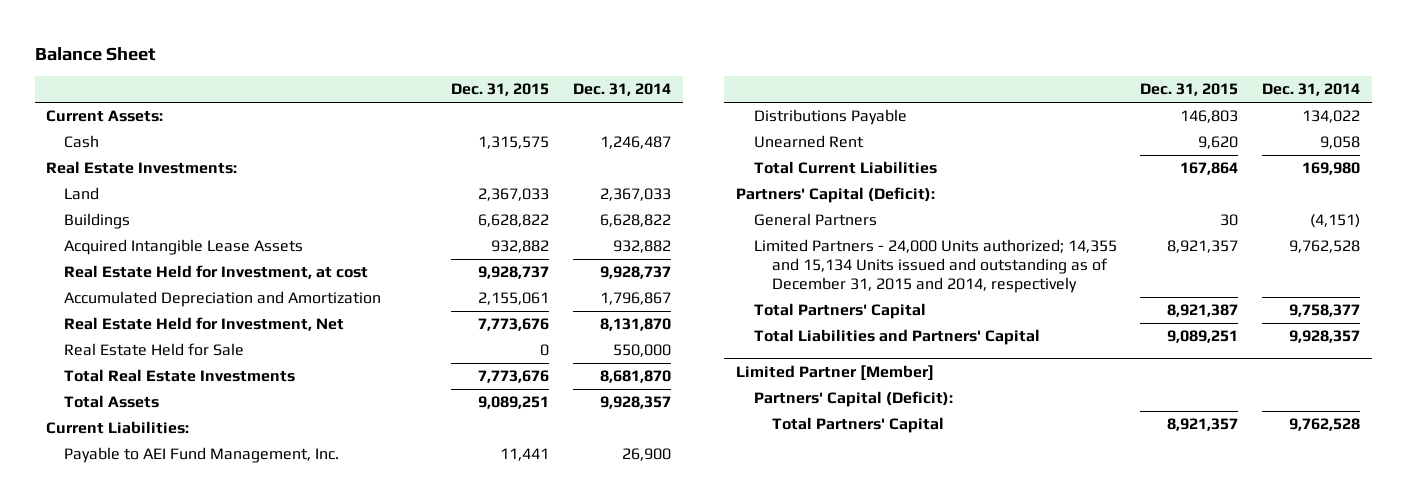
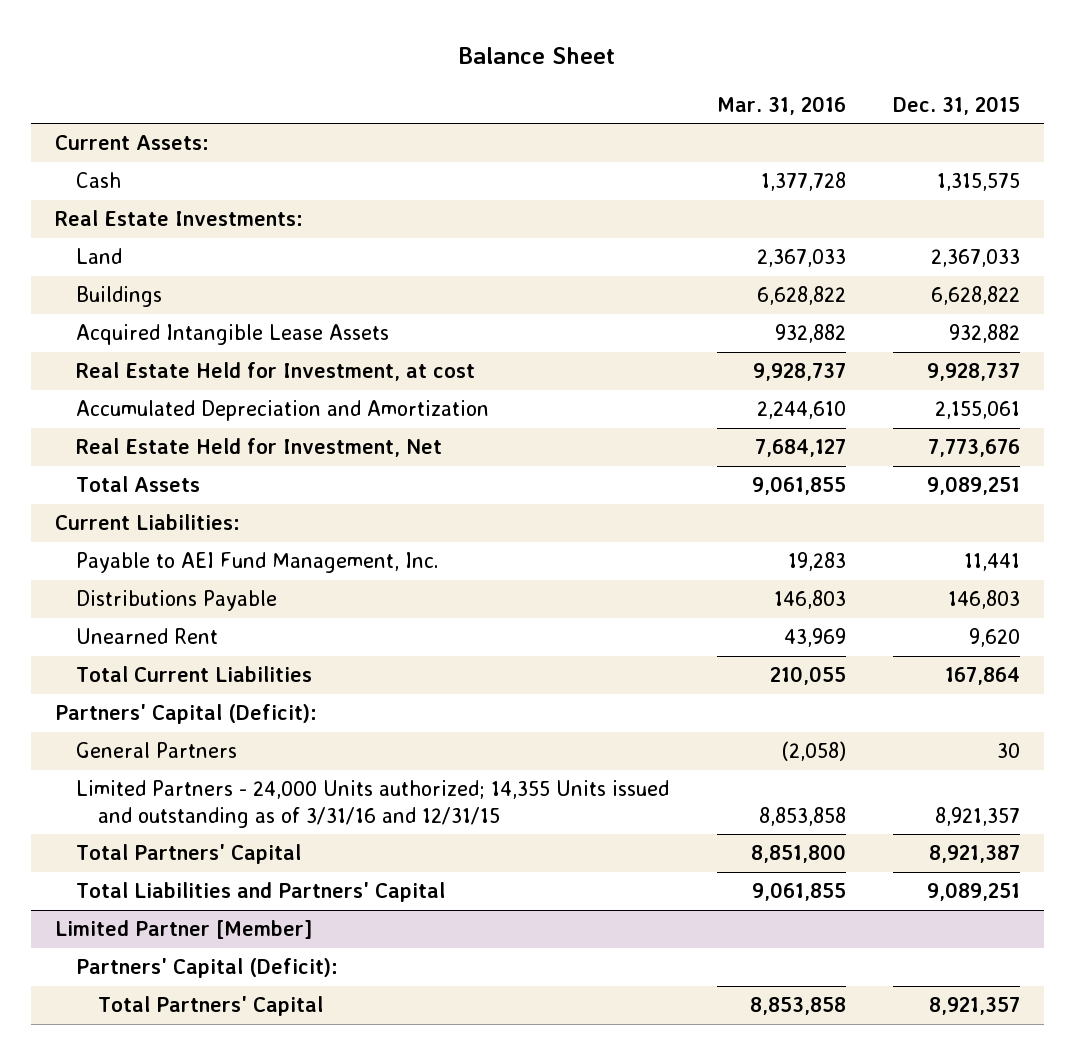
[573,83,672,97] Dec. 31, 2014 -> none
none -> [716,95,846,115] Mar. 31, 2016
[64,343,245,357] Real Estate Held for Sale -> none
[64,369,296,383] Total Real Estate Investments -> none
[753,239,1117,293] Limited Partners - 24,000 Units authorized; 14,355 and 15,134 Units issued and outstanding as of December 31, 2015 and 2014, respectively -> [76,780,670,828] Limited Partners - 24,000 Units authorized; 14,355 Units issued and outstanding as of 3/31/16 and 12/31/15

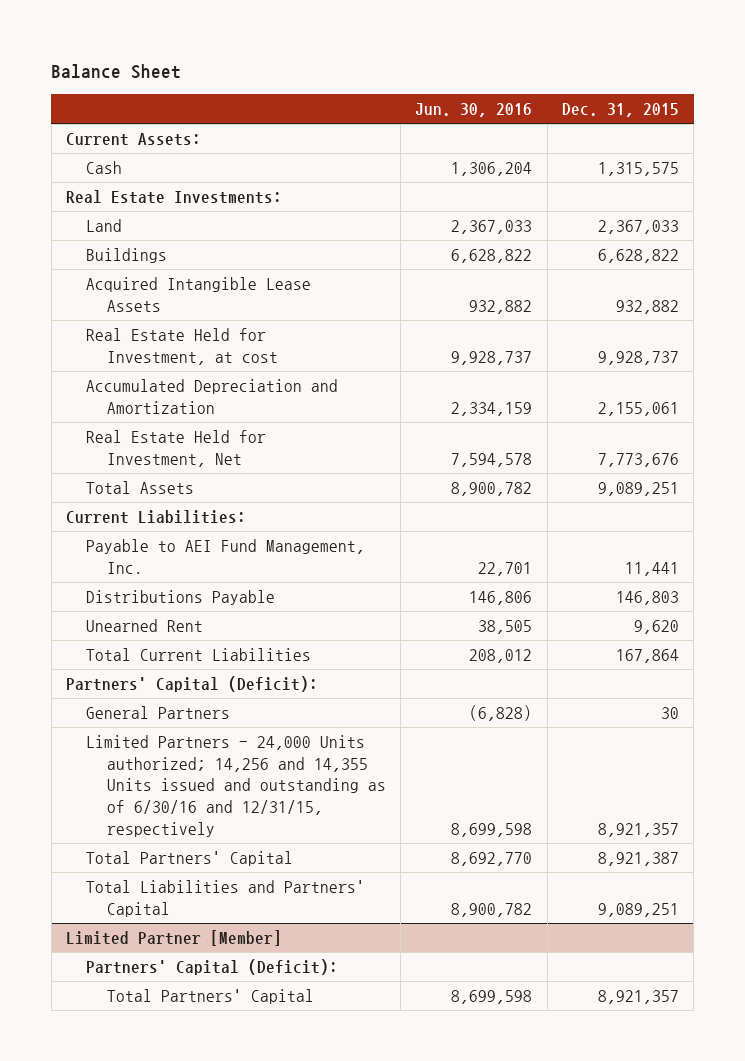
[716,95,846,115] Mar. 31, 2016 -> none
none -> [415,102,533,117] Jun. 30, 2016
[76,780,670,828] Limited Partners - 24,000 Units authorized; 14,355 Units issued and outstanding as of 3/31/16 and 12/31/15 -> [86,735,386,837] Limited Partners - 24,000 Units authorized; 14,256 and 14,355 Units issued and outstanding as of 6/30/16 and 12/31/15, respectively

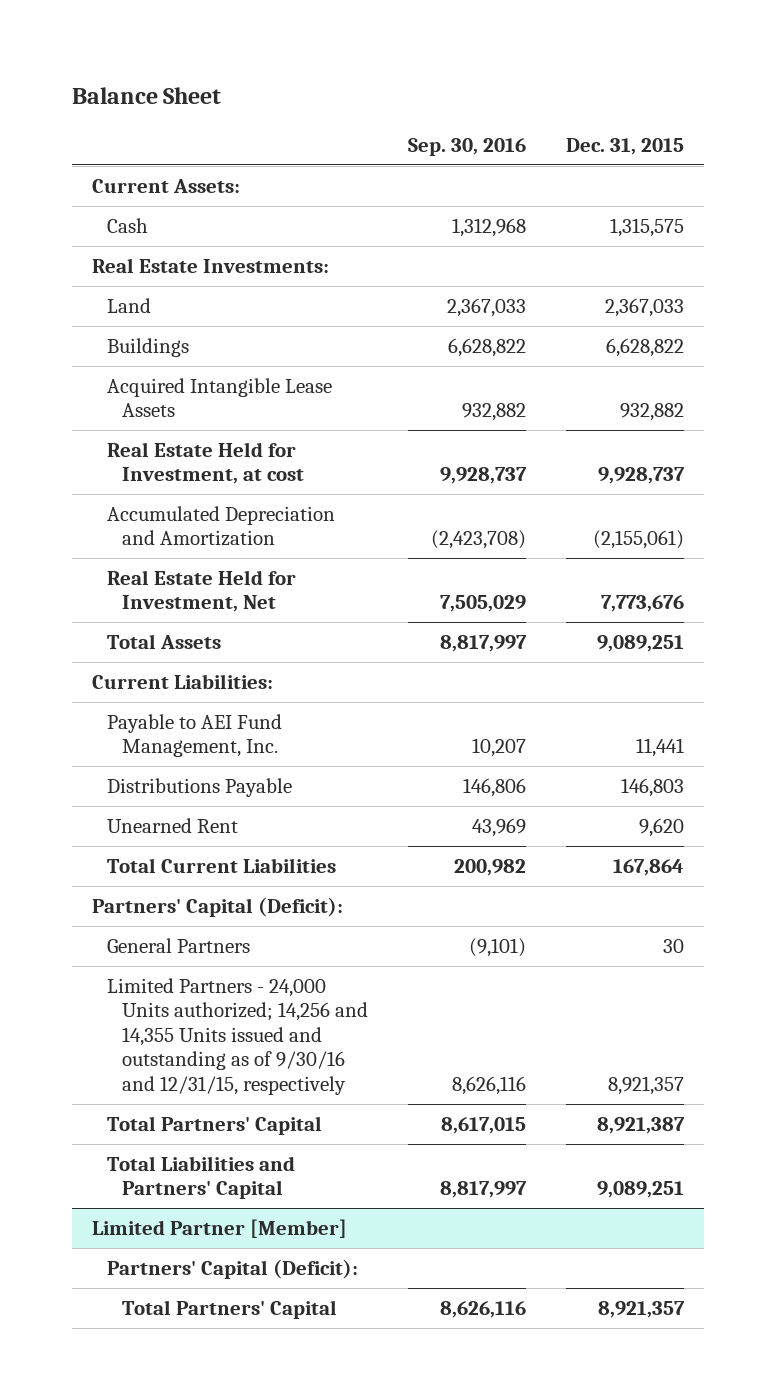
[415,102,533,117] Jun. 30, 2016 -> none
none -> [408,138,527,157] Sep. 30, 2016
[597,401,679,416] 2,155,061 -> [593,530,685,550] (2,155,061)
[86,735,386,837] Limited Partners - 24,000 Units authorized; 14,256 and 14,355 Units issued and outstanding as of 6/30/16 and 12/31/15, respectively -> [107,978,369,1095] Limited Partners - 24,000 Units authorized; 14,256 and 14,355 Units issued and outstanding as of 9/30/16 and 12/31/15, respectively

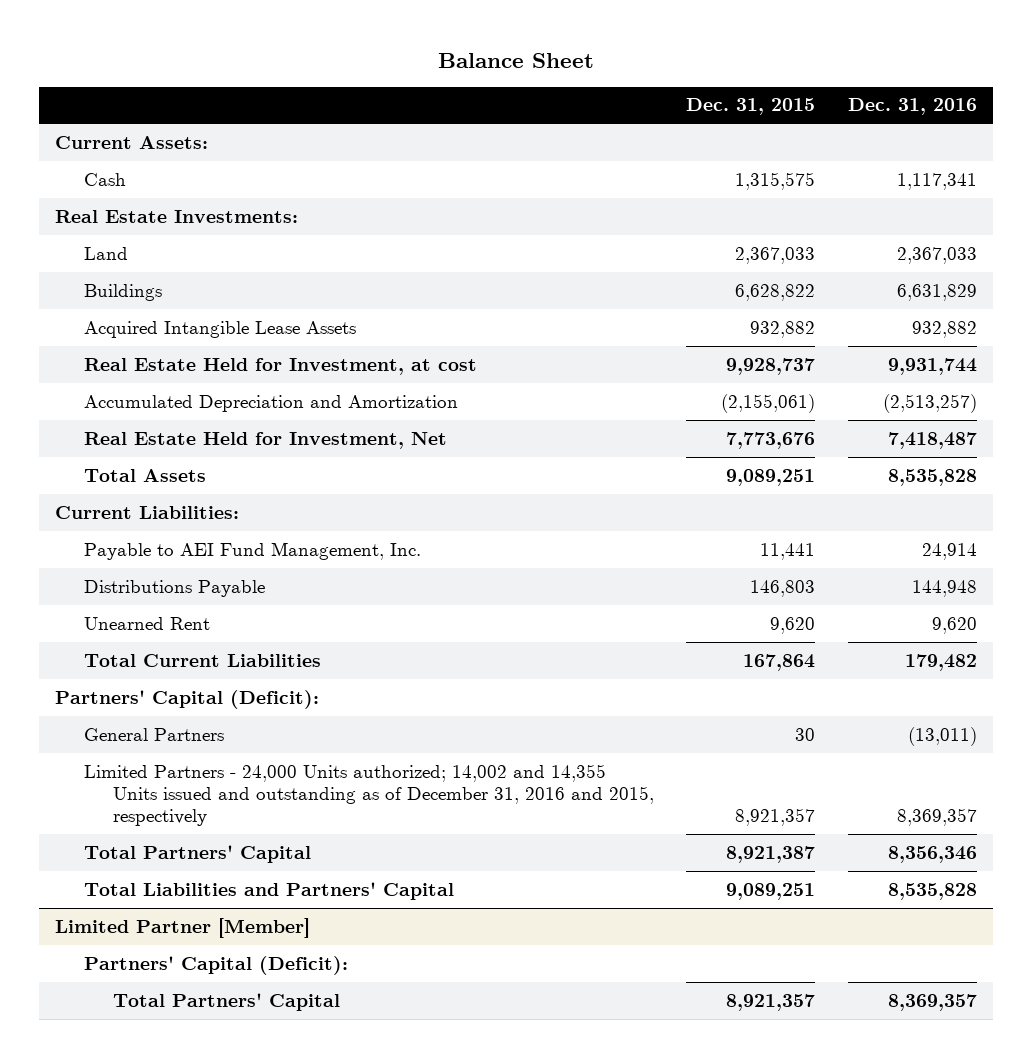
[408,138,527,157] Sep. 30, 2016 -> none
none -> [847,98,977,116] Dec. 31, 2016
[107,978,369,1095] Limited Partners - 24,000 Units authorized; 14,256 and 14,355 Units issued and outstanding as of 9/30/16 and 12/31/15, respectively -> [84,763,655,826] Limited Partners - 24,000 Units authorized; 14,002 and 14,355 Units issued and outstanding as of December 31, 2016 and 2015, respectively

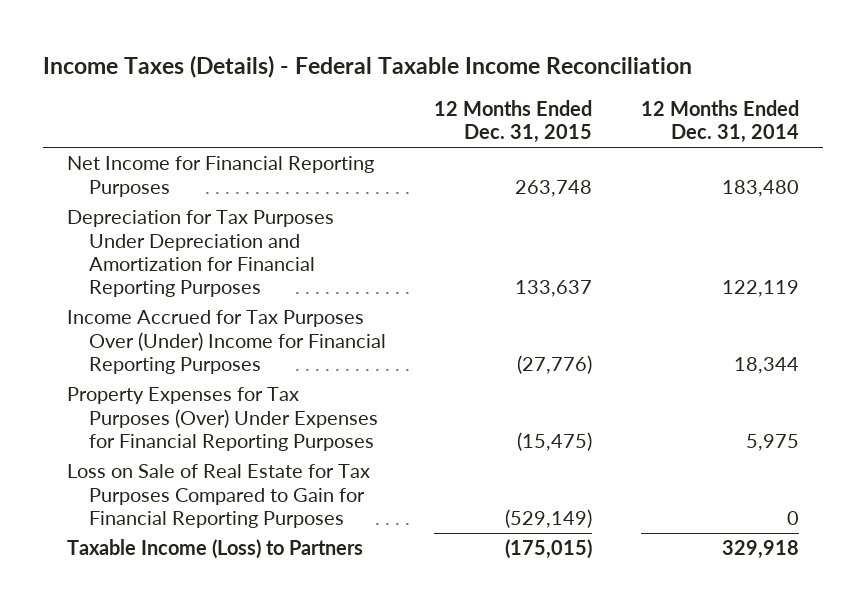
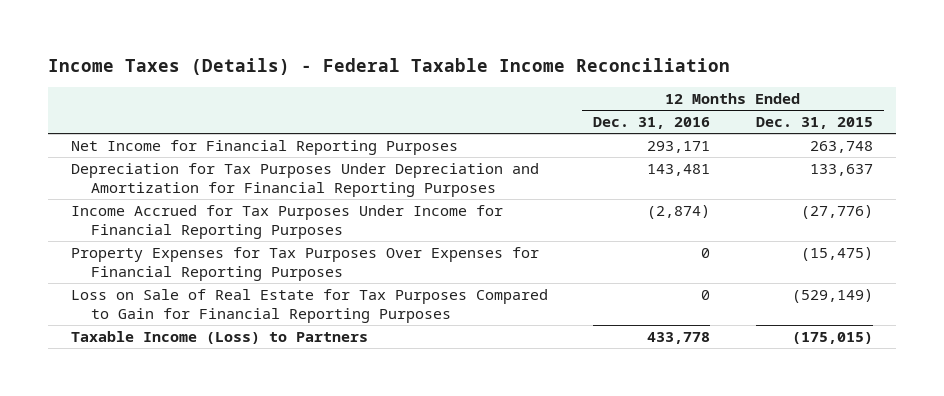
[640,100,799,144] 12 Months Ended Dec. 31, 2014 -> none
none -> [593,117,711,130] Dec. 31, 2016
[67,310,387,374] Income Accrued for Tax Purposes Over (Under) Income for Financial Reporting Purposes -> [71,205,504,239] Income Accrued for Tax Purposes Under Income for Financial Reporting Purposes
[67,387,379,451] Property Expenses for Tax Purposes (Over) Under Expenses for Financial Reporting Purposes -> [71,247,540,281] Property Expenses for Tax Purposes Over Expenses for Financial Reporting Purposes

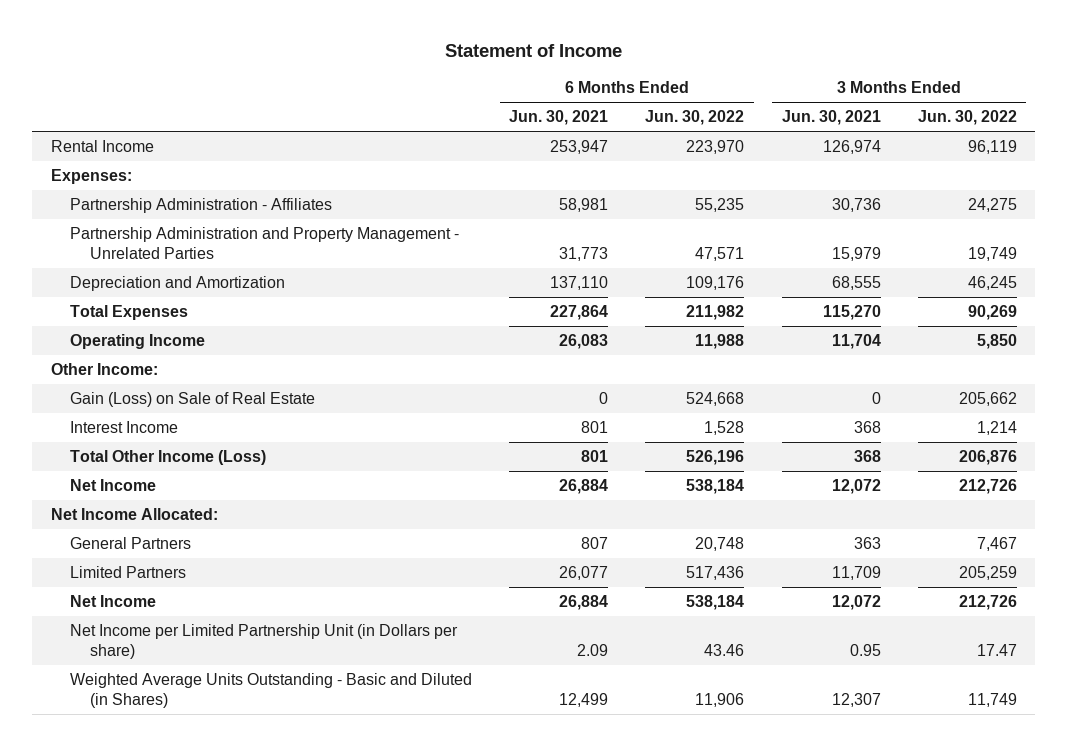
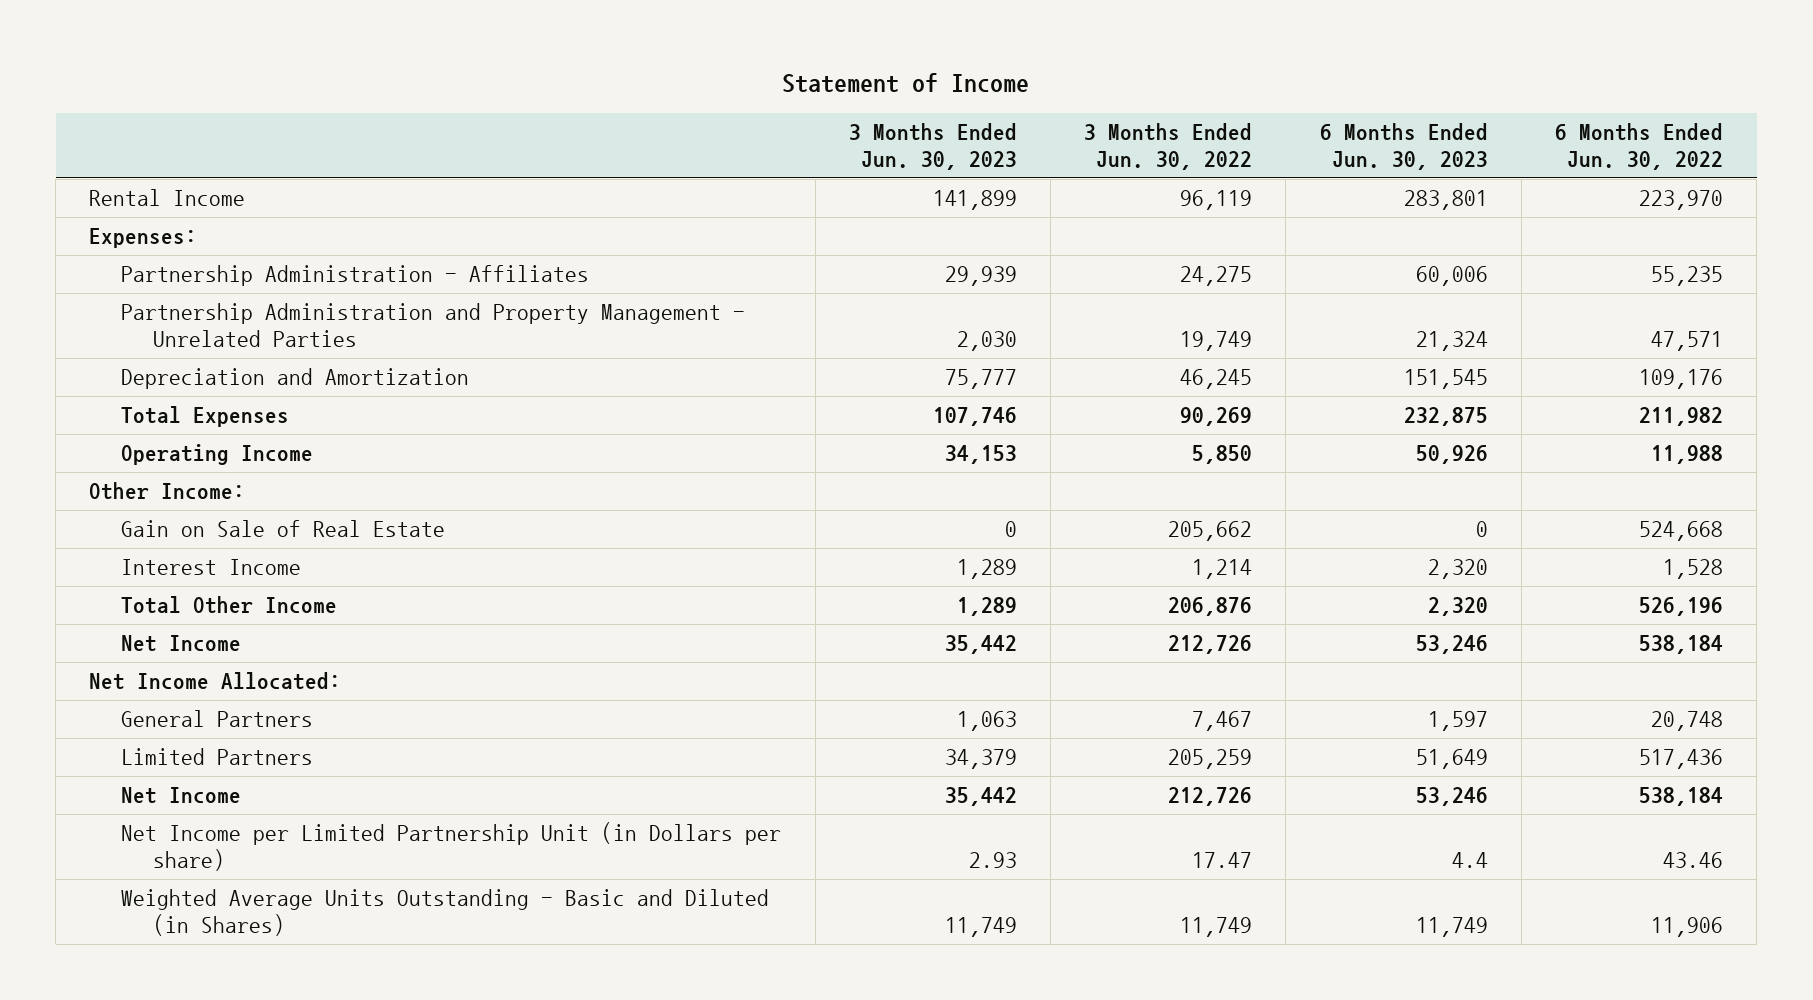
[509,110,609,126] Jun. 30, 2021 -> none
[781,110,881,126] Jun. 30, 2021 -> none
none -> [848,123,1017,170] 3 Months Ended Jun. 30, 2023
none -> [1319,123,1488,170] 6 Months Ended Jun. 30, 2023
[70,392,316,408] Gain (Loss) on Sale of Real Estate -> [121,520,446,538] Gain on Sale of Real Estate
[70,450,267,466] Total Other Income (Loss) -> [121,596,338,615] Total Other Income

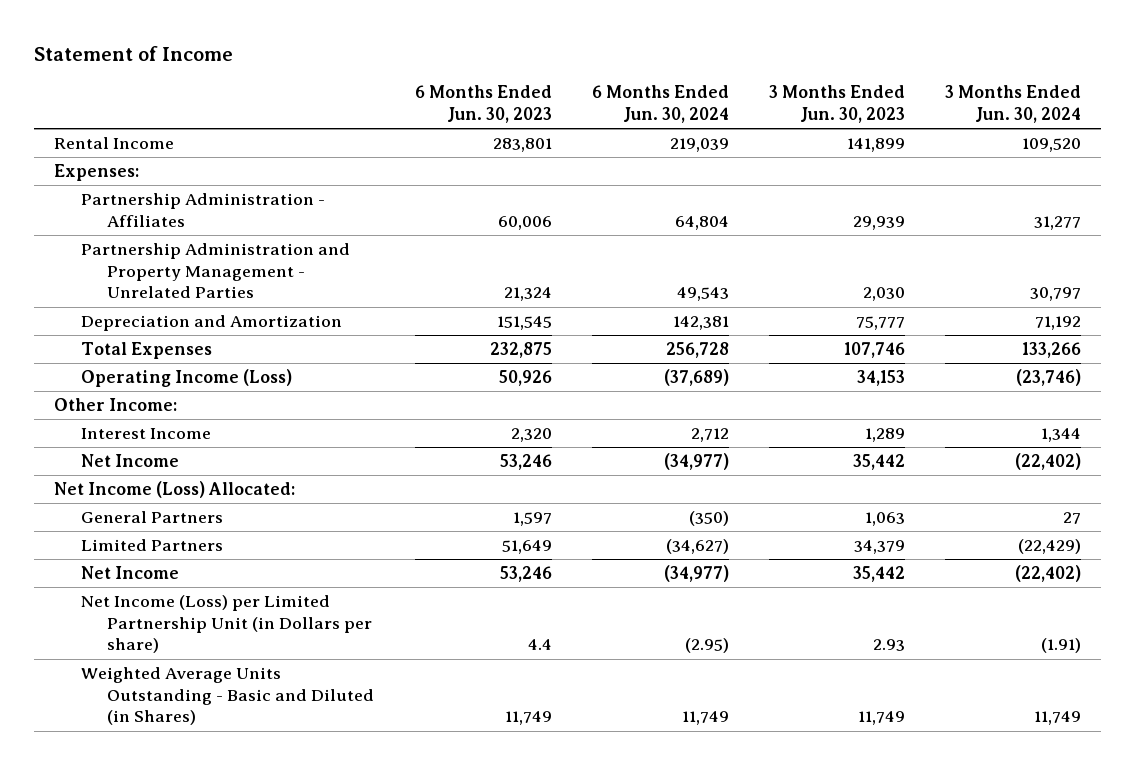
[1084,123,1253,170] 3 Months Ended Jun. 30, 2022 -> none
[1555,123,1724,170] 6 Months Ended Jun. 30, 2022 -> none
none -> [591,85,729,124] 6 Months Ended Jun. 30, 2024
none -> [945,85,1082,124] 3 Months Ended Jun. 30, 2024
[121,444,314,466] Operating Income -> [80,369,292,388] Operating Income (Loss)
[121,520,446,538] Gain on Sale of Real Estate -> none
[121,596,338,615] Total Other Income -> none
[89,672,342,691] Net Income Allocated: -> [53,481,295,499] Net Income (Loss) Allocated:
[121,822,782,871] Net Income per Limited Partnership Unit (in Dollars per share) -> [80,595,373,654] Net Income (Loss) per Limited Partnership Unit (in Dollars per share)

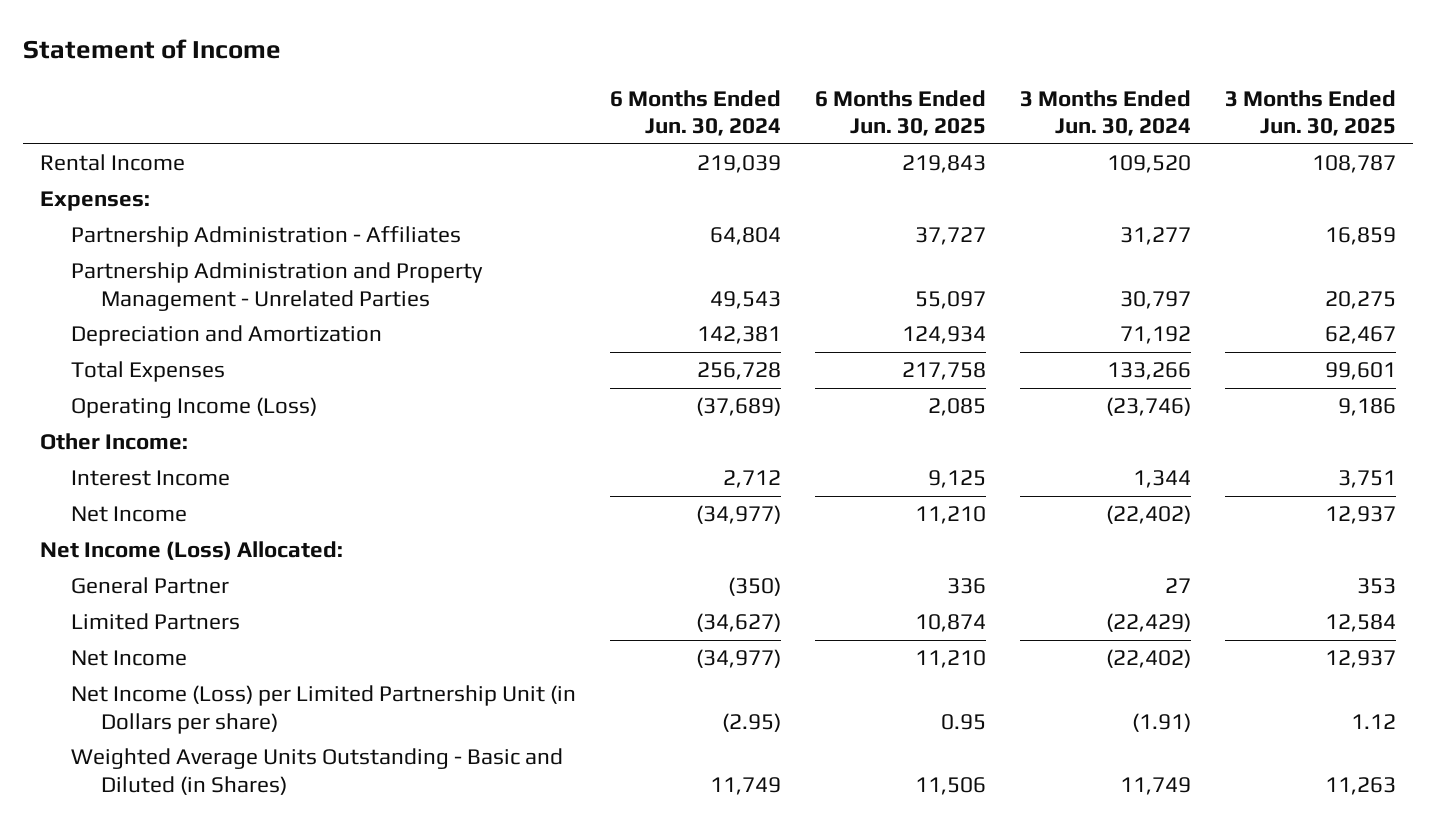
[414,85,552,124] 6 Months Ended Jun. 30, 2023 -> none
[768,85,905,124] 3 Months Ended Jun. 30, 2023 -> none
none -> [814,89,986,137] 6 Months Ended Jun. 30, 2025
none -> [1225,89,1397,137] 3 Months Ended Jun. 30, 2025
[80,511,223,524] General Partners -> [70,577,229,595] General Partner

